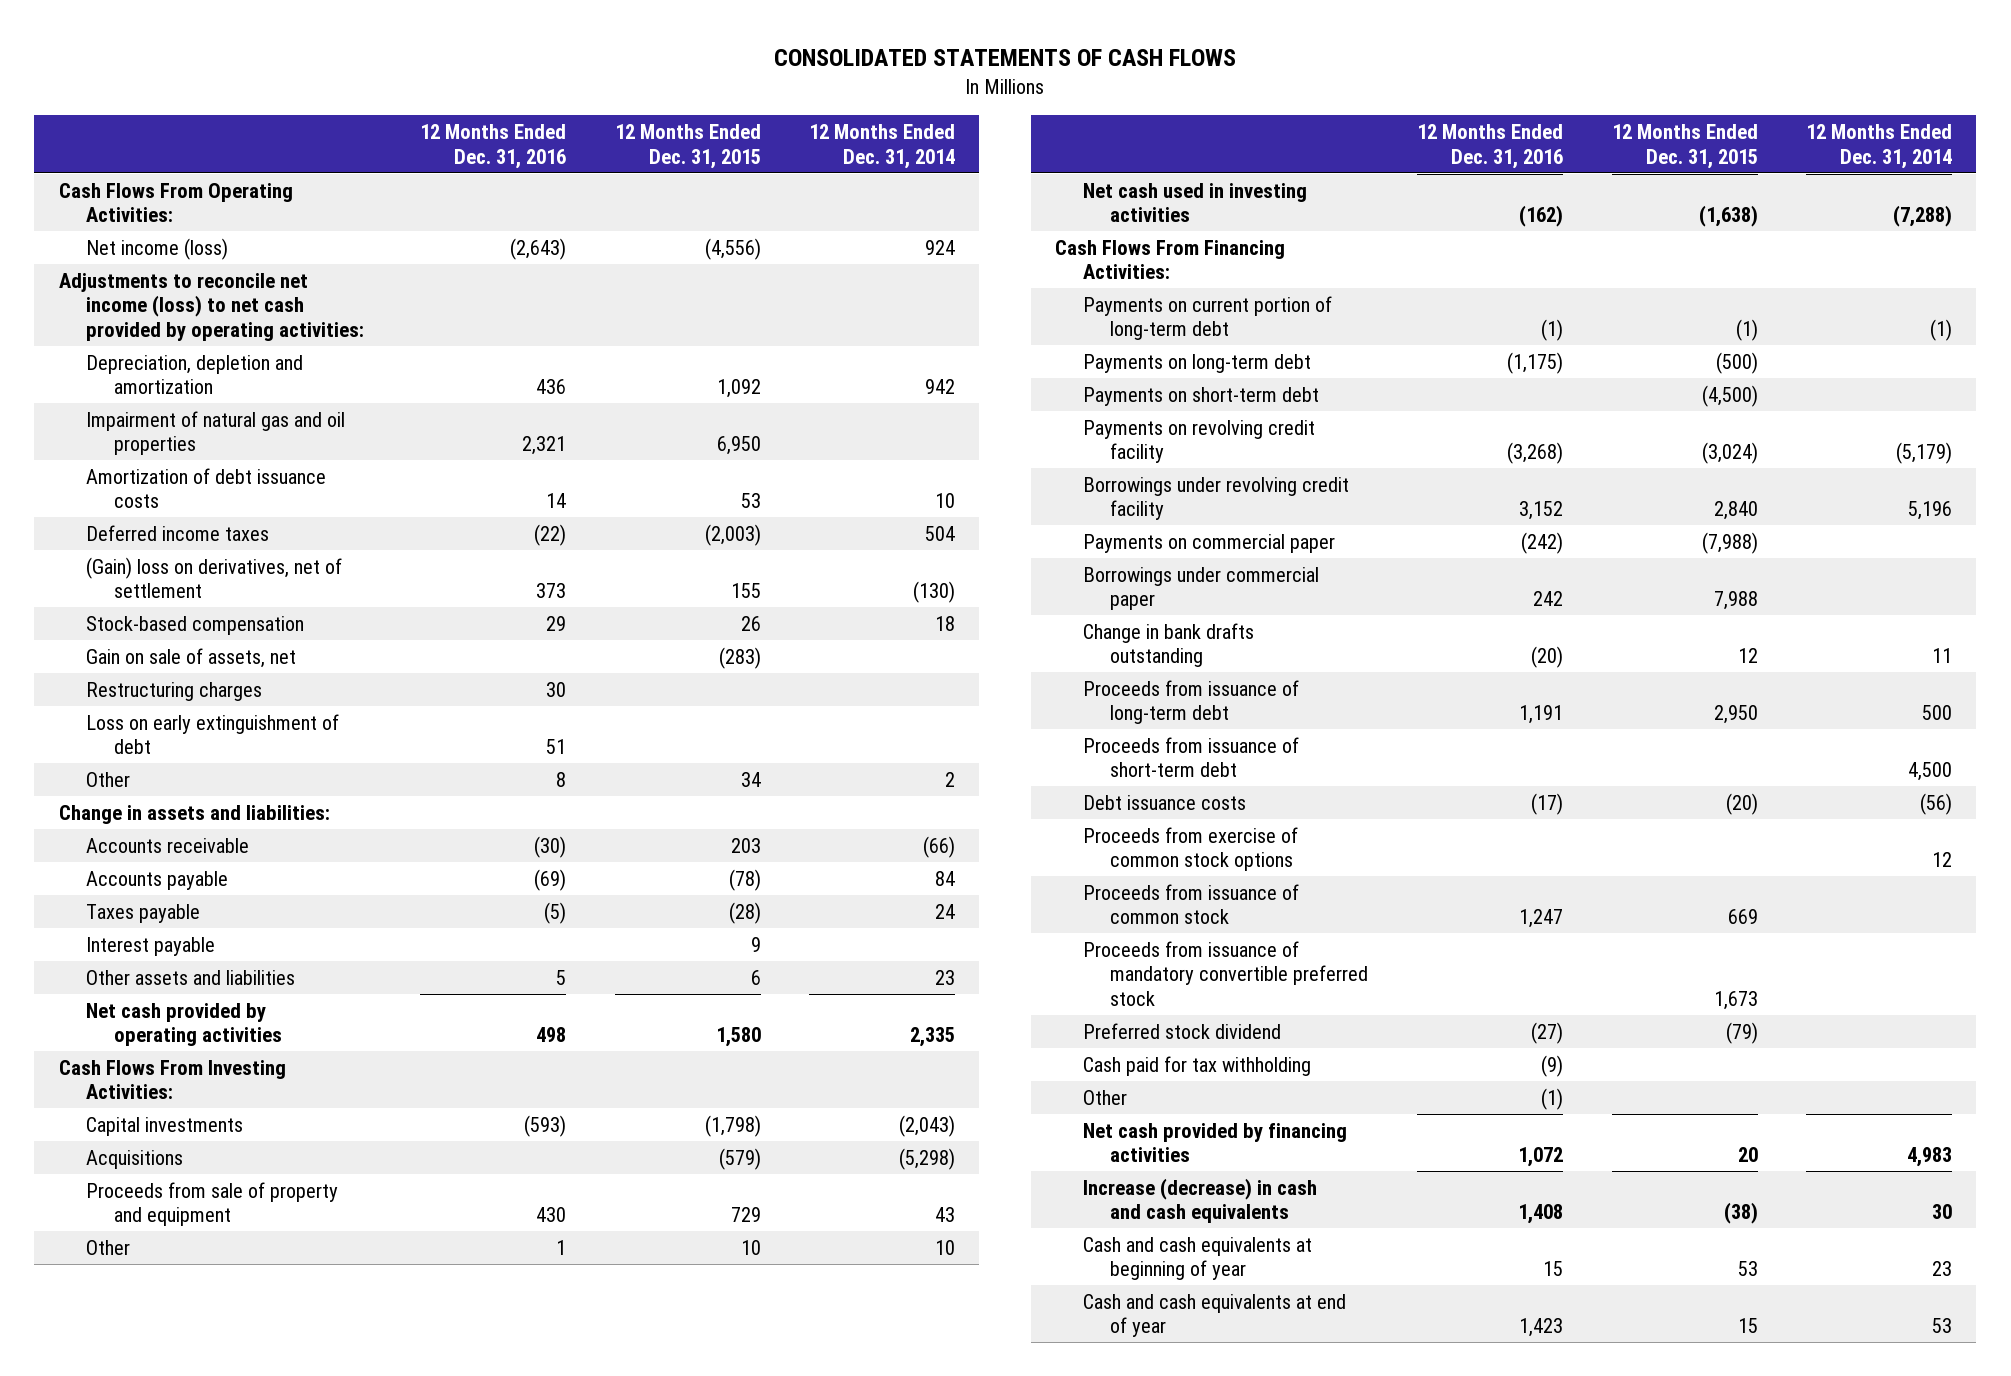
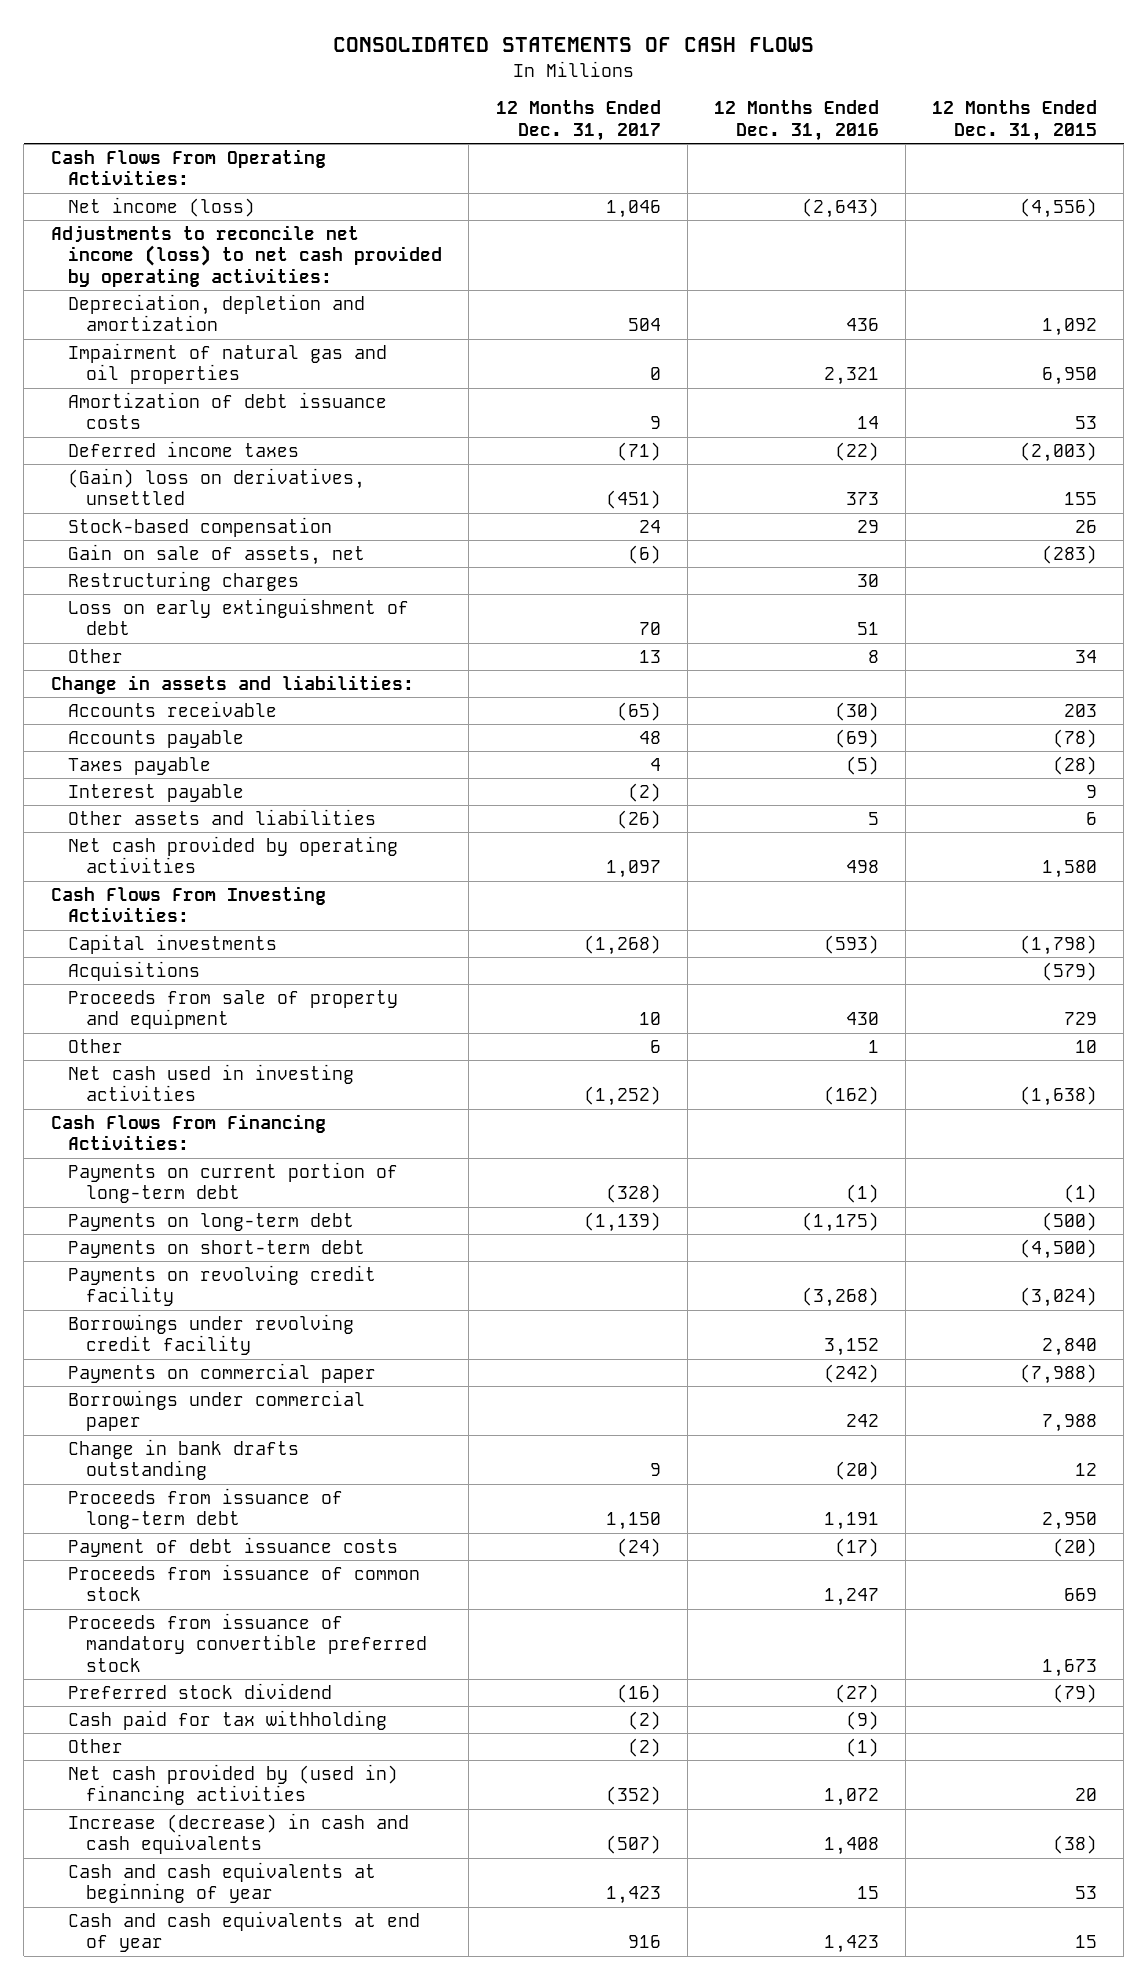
[809,123,956,169] 12 Months Ended Dec. 31, 2014 -> none
none -> [495,100,661,142] 12 Months Ended Dec. 31, 2017
[86,556,343,599] (Gain) loss on derivatives, net of settlement -> [68,467,366,506] (Gain) loss on derivatives, unsettled
[1082,736,1299,778] Proceeds from issuance of short-term debt -> none
[1082,826,1298,872] Proceeds from exercise of common stock options -> none
[1082,794,1246,810] Debt issuance costs -> [68,1536,399,1557] Payment of debt issuance costs
[1082,1122,1347,1163] Net cash provided by financing activities -> [68,1763,399,1806] Net cash provided by (used in) financing activities

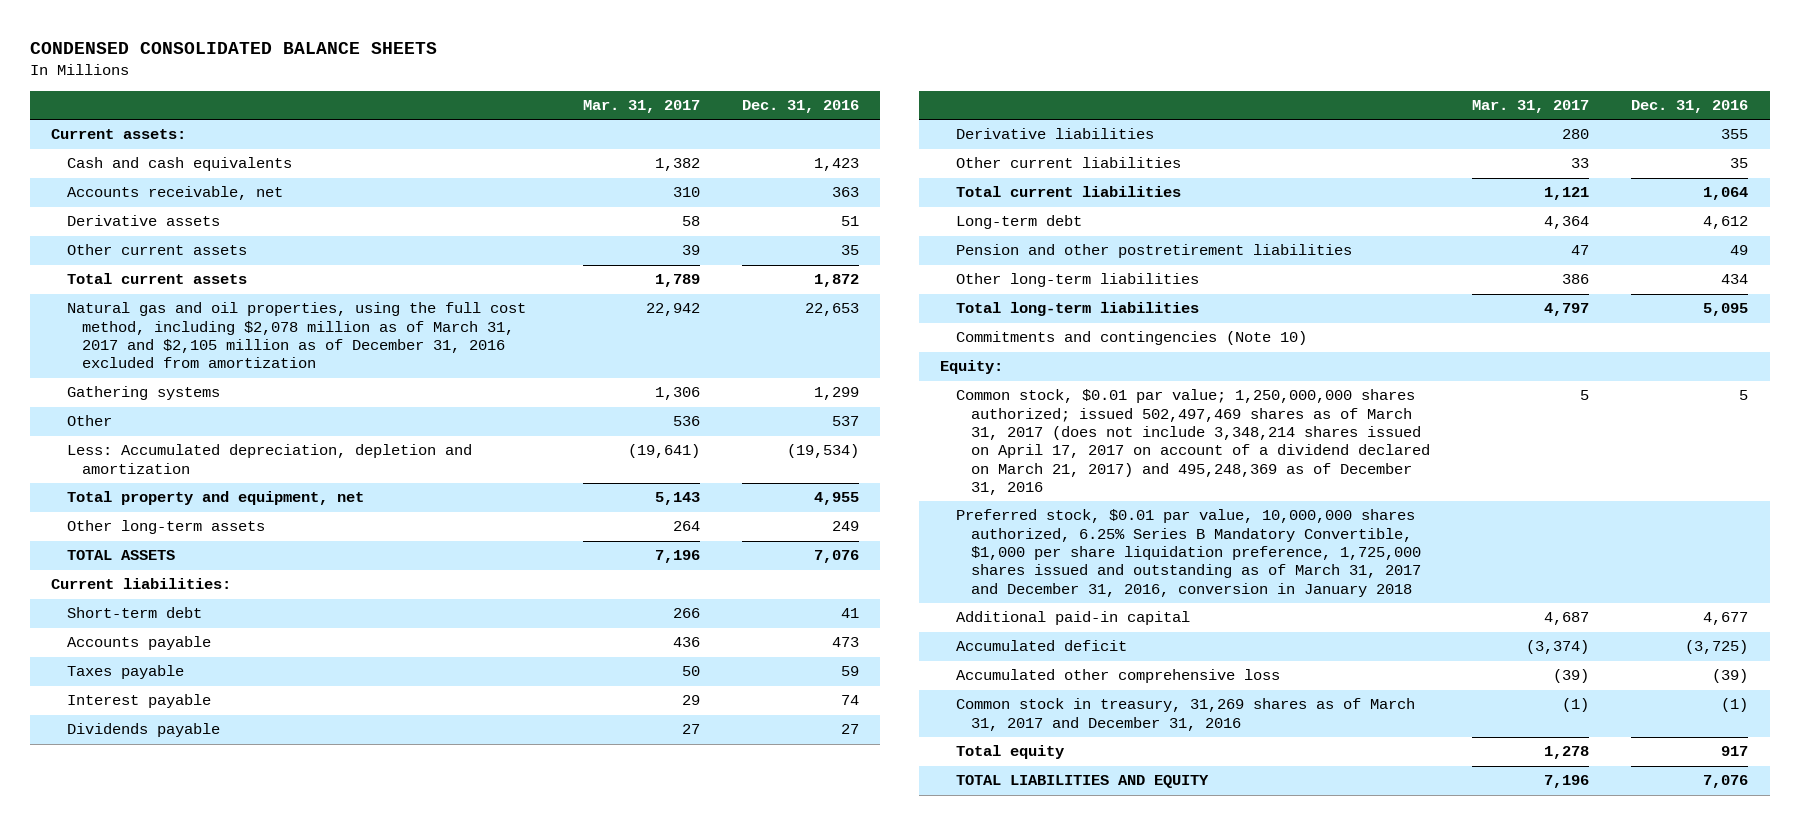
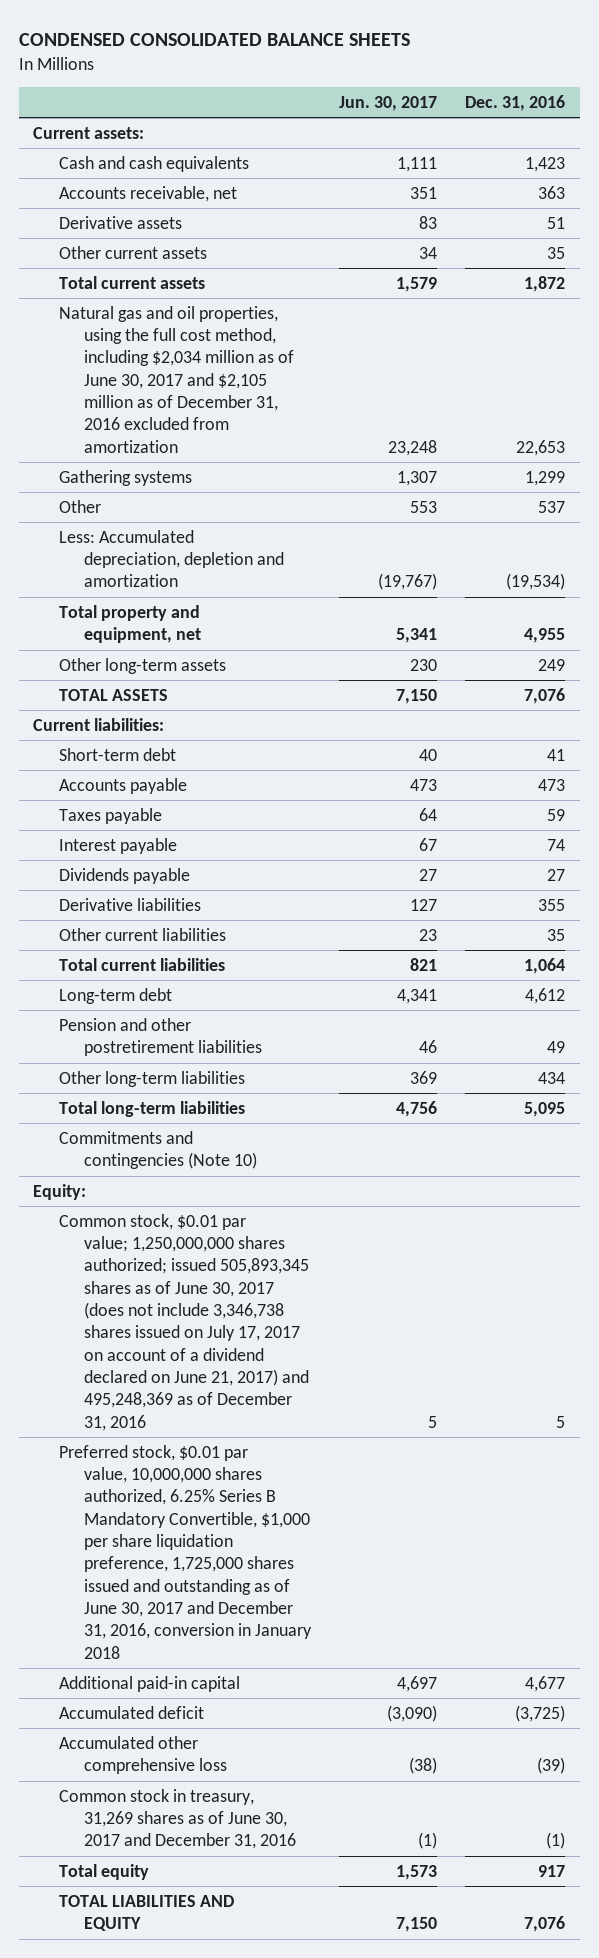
[583,100,701,114] Mar. 31, 2017 -> none
none -> [339,95,438,111] Jun. 30, 2017
[66,302,526,369] Natural gas and oil properties, using the full cost method, including $2,078 million as of March 31, 2017 and $2,105 million as of December 31, 2016 excluded from amortization -> [58,305,295,453] Natural gas and oil properties, using the full cost method, including $2,034 million as of June 30, 2017 and $2,105 million as of December 31, 2016 excluded from amortization
[955,389,1430,496] Common stock, $0.01 par value; 1,250,000,000 shares authorized; issued 502,497,469 shares as of March 31, 2017 (does not include 3,348,214 shares issued on April 17, 2017 on account of a dividend declared on March 21, 2017) and 495,248,369 as of December 31, 2016 -> [58,1213,310,1431] Common stock, $0.01 par value; 1,250,000,000 shares authorized; issued 505,893,345 shares as of June 30, 2017 (does not include 3,346,738 shares issued on July 17, 2017 on account of a dividend declared on June 21, 2017) and 495,248,369 as of December 31, 2016
[955,509,1421,597] Preferred stock, $0.01 par value, 10,000,000 shares authorized, 6.25% Series B Mandatory Convertible, $1,000 per share liquidation preference, 1,725,000 shares issued and outstanding as of March 31, 2017 and December 31, 2016, conversion in January 2018 -> [58,1444,313,1659] Preferred stock, $0.01 par value, 10,000,000 shares authorized, 6.25% Series B Mandatory Convertible, $1,000 per share liquidation preference, 1,725,000 shares issued and outstanding as of June 30, 2017 and December 31, 2016, conversion in January 2018
[955,698,1415,731] Common stock in treasury, 31,269 shares as of March 31, 2017 and December 31, 2016 -> [58,1788,297,1850] Common stock in treasury, 31,269 shares as of June 30, 2017 and December 31, 2016

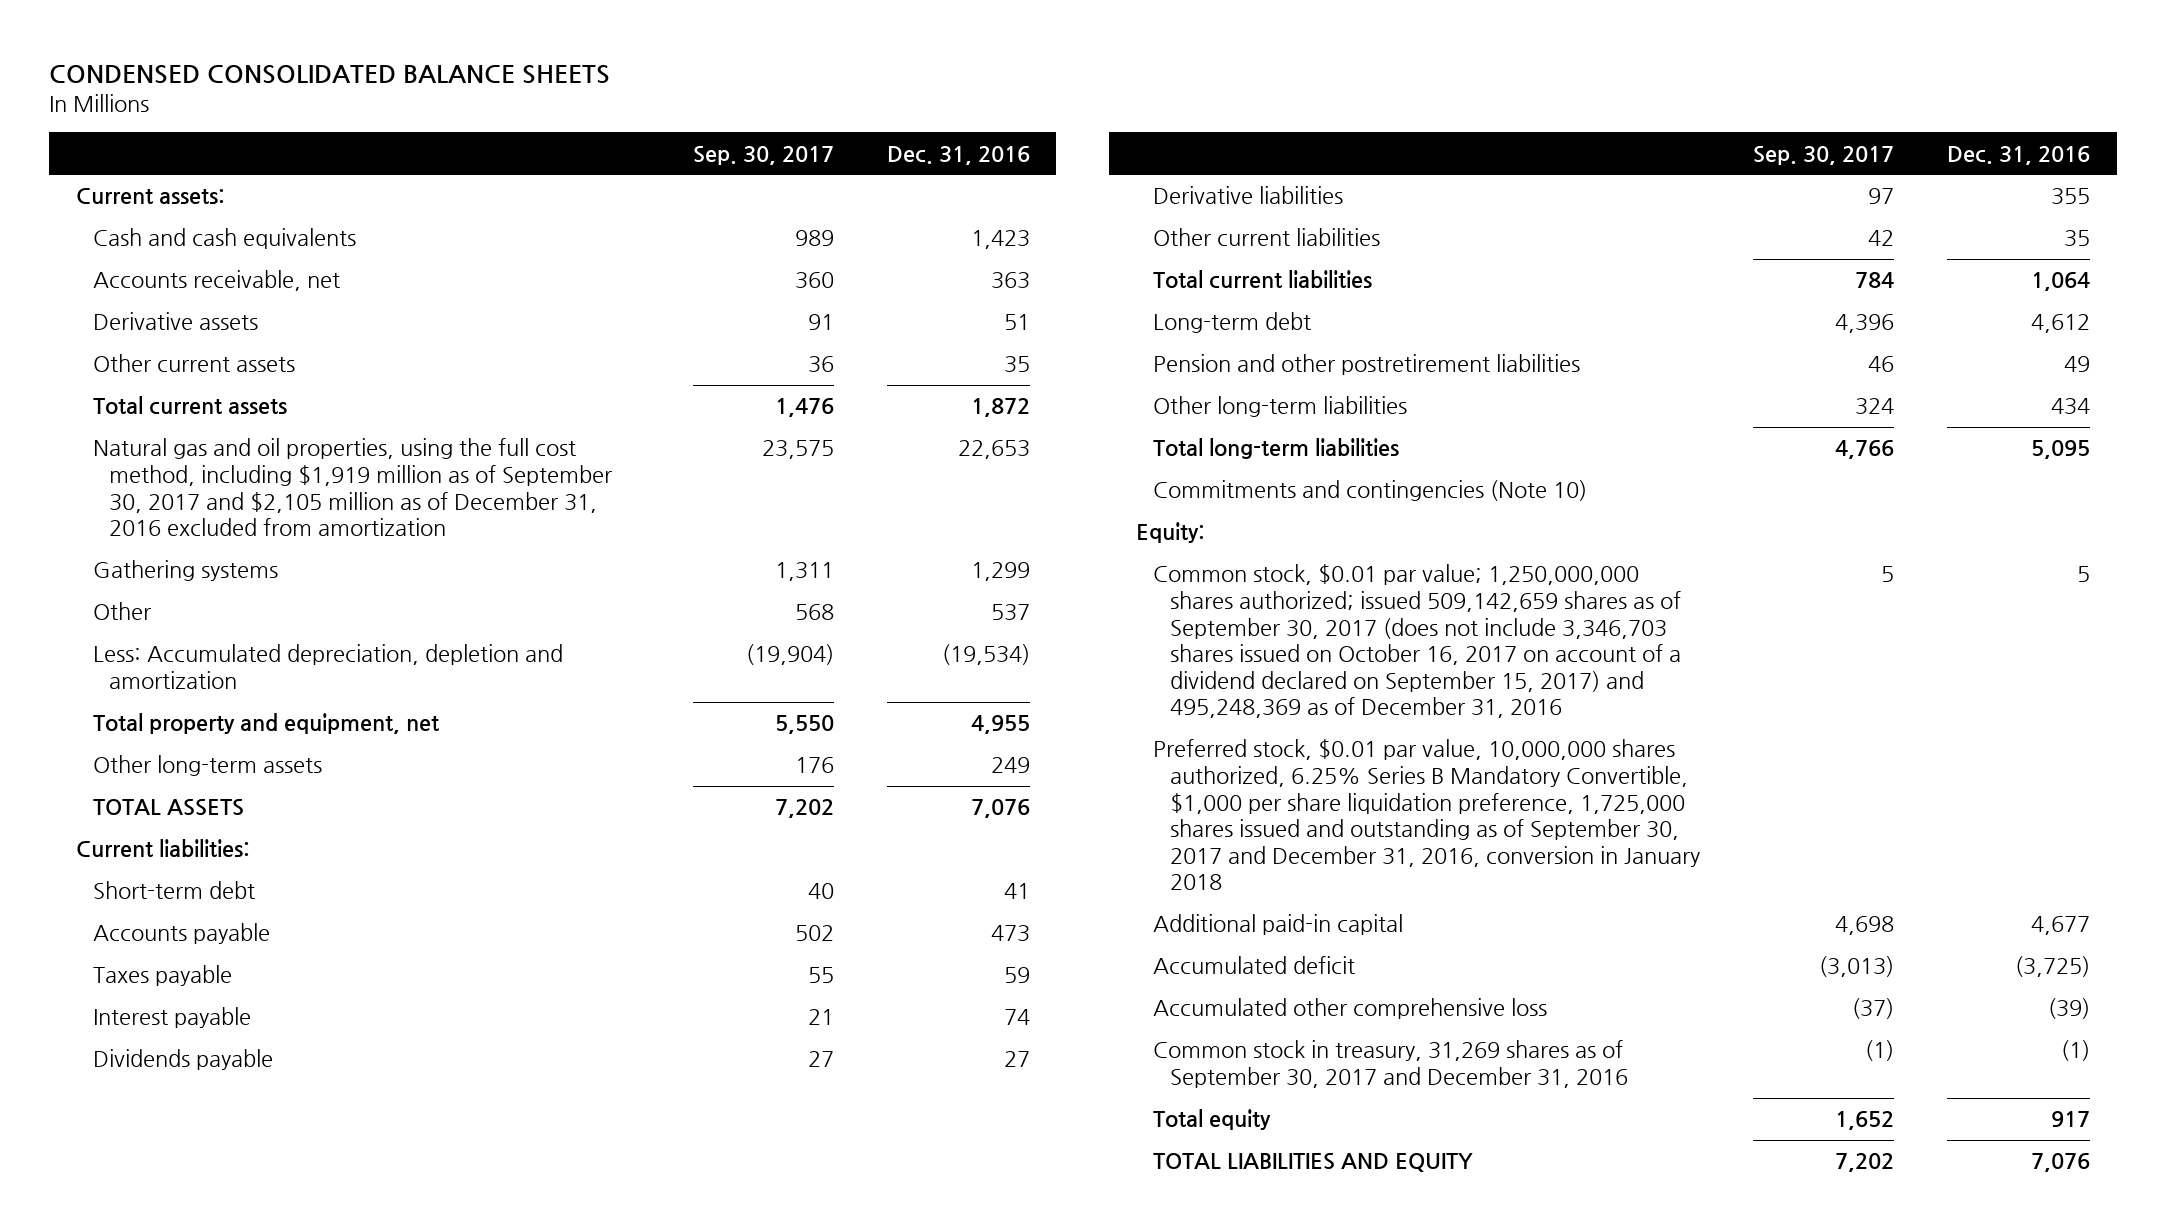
[339,95,438,111] Jun. 30, 2017 -> none
none -> [692,145,834,165] Sep. 30, 2017
[58,305,295,453] Natural gas and oil properties, using the full cost method, including $2,034 million as of June 30, 2017 and $2,105 million as of December 31, 2016 excluded from amortization -> [92,438,613,537] Natural gas and oil properties, using the full cost method, including $1,919 million as of September 30, 2017 and $2,105 million as of December 31, 2016 excluded from amortization
[58,1213,310,1431] Common stock, $0.01 par value; 1,250,000,000 shares authorized; issued 505,893,345 shares as of June 30, 2017 (does not include 3,346,738 shares issued on July 17, 2017 on account of a dividend declared on June 21, 2017) and 495,248,369 as of December 31, 2016 -> [1152,564,1681,719] Common stock, $0.01 par value; 1,250,000,000 shares authorized; issued 509,142,659 shares as of September 30, 2017 (does not include 3,346,703 shares issued on October 16, 2017 on account of a dividend declared on September 15, 2017) and 495,248,369 as of December 31, 2016
[58,1444,313,1659] Preferred stock, $0.01 par value, 10,000,000 shares authorized, 6.25% Series B Mandatory Convertible, $1,000 per share liquidation preference, 1,725,000 shares issued and outstanding as of June 30, 2017 and December 31, 2016, conversion in January 2018 -> [1152,739,1700,891] Preferred stock, $0.01 par value, 10,000,000 shares authorized, 6.25% Series B Mandatory Convertible, $1,000 per share liquidation preference, 1,725,000 shares issued and outstanding as of September 30, 2017 and December 31, 2016, conversion in January 2018
[58,1788,297,1850] Common stock in treasury, 31,269 shares as of June 30, 2017 and December 31, 2016 -> [1152,1040,1628,1089] Common stock in treasury, 31,269 shares as of September 30, 2017 and December 31, 2016

